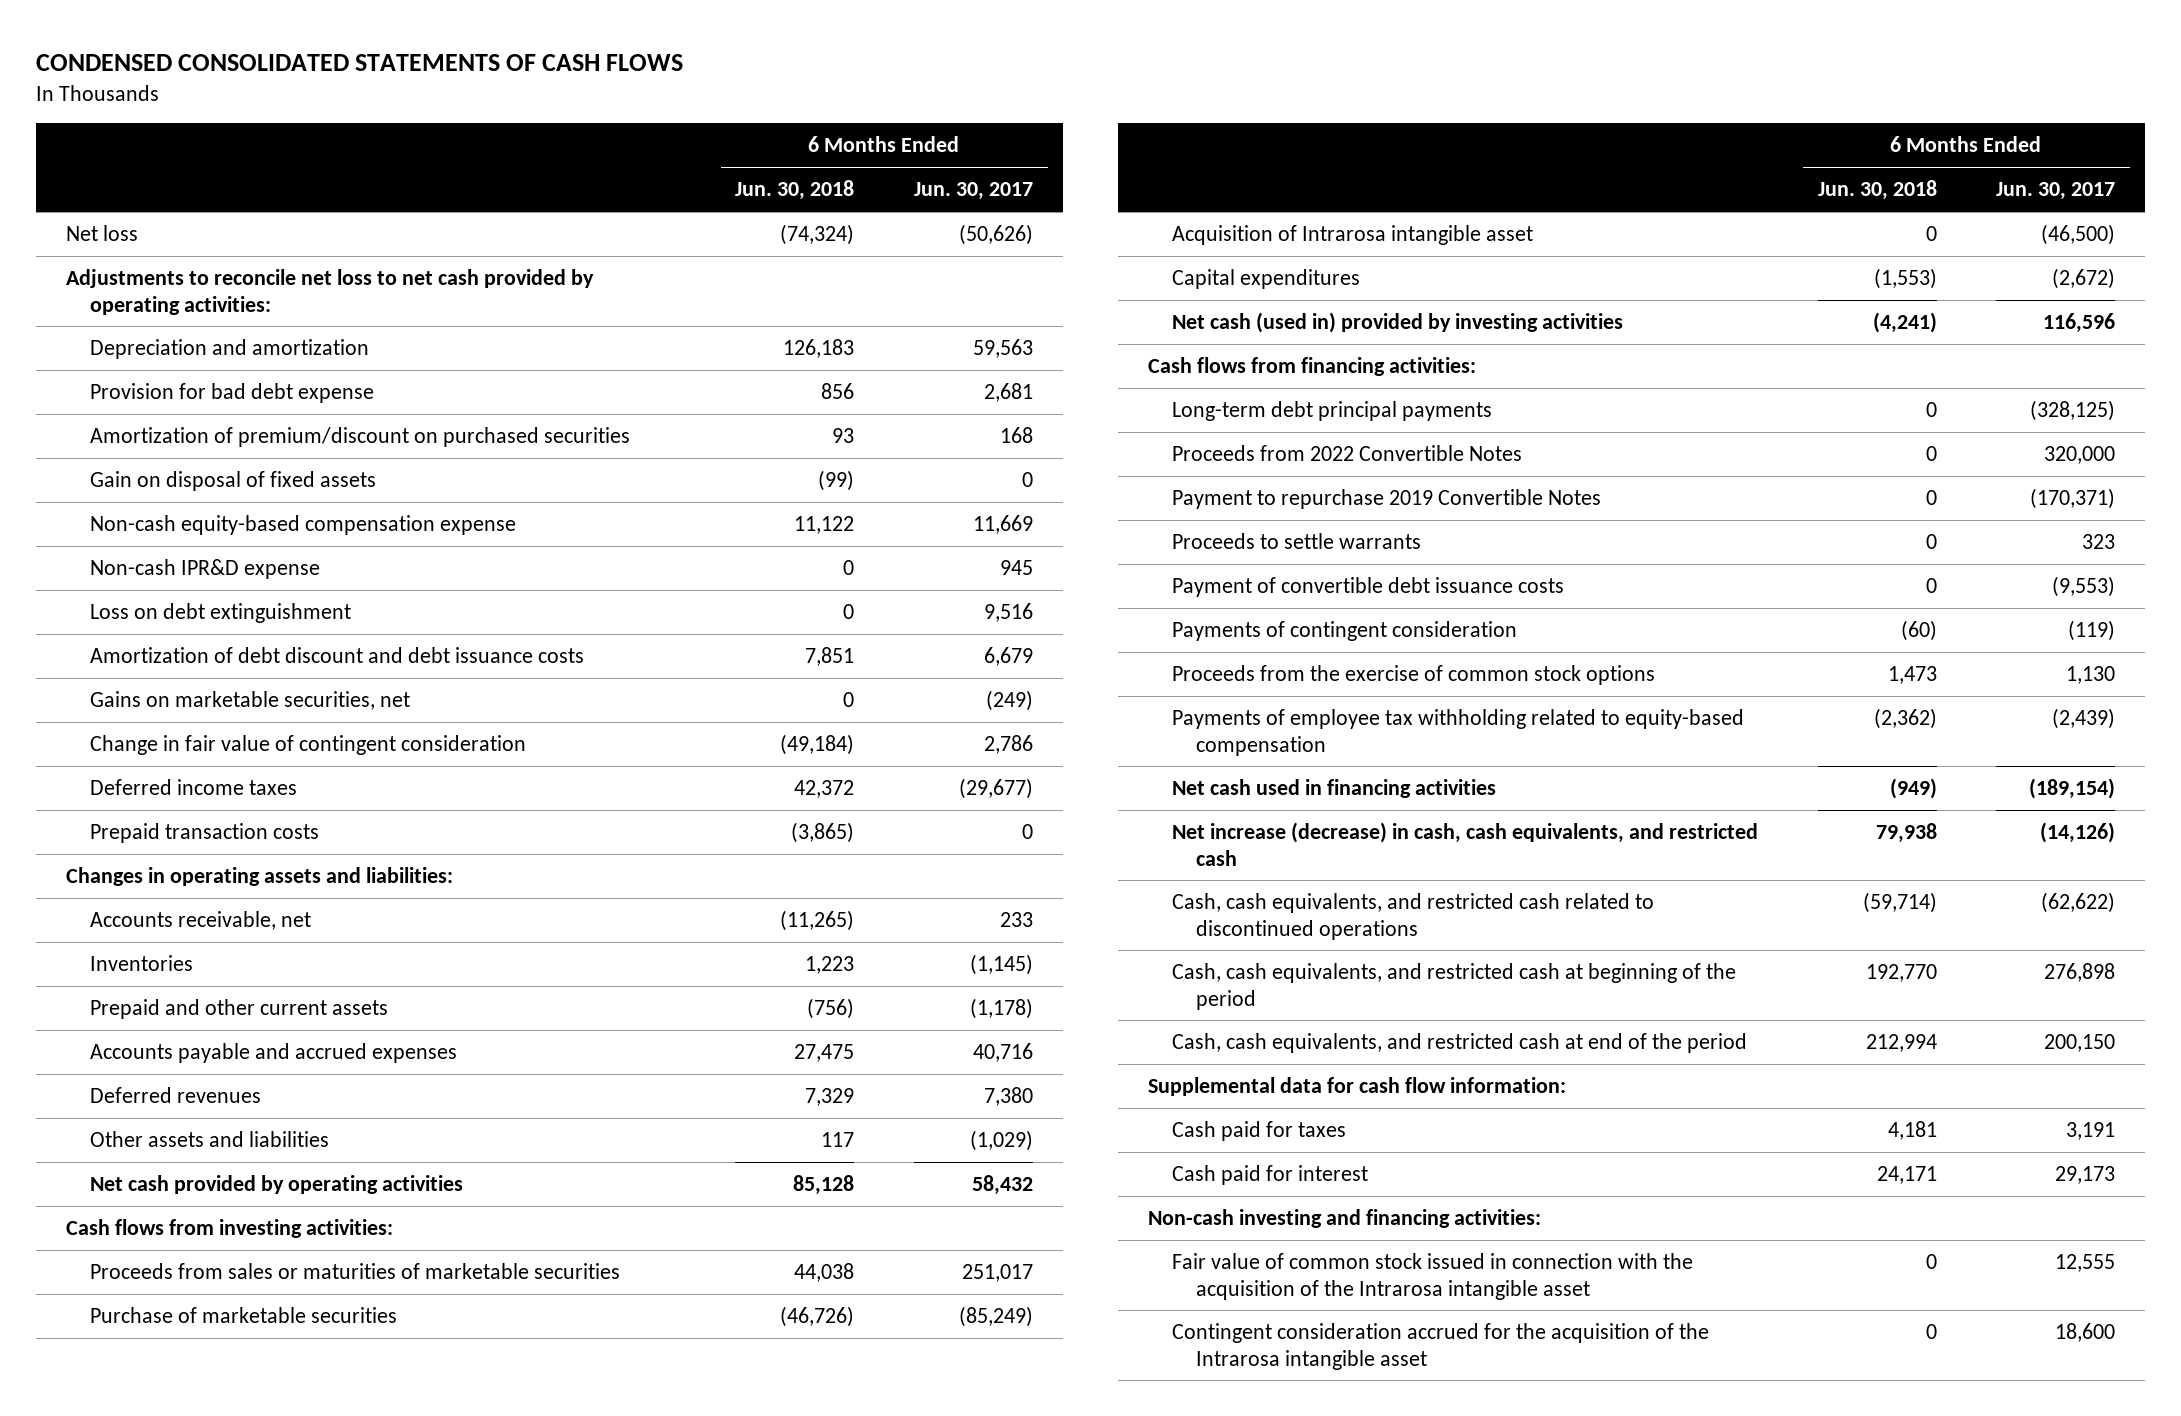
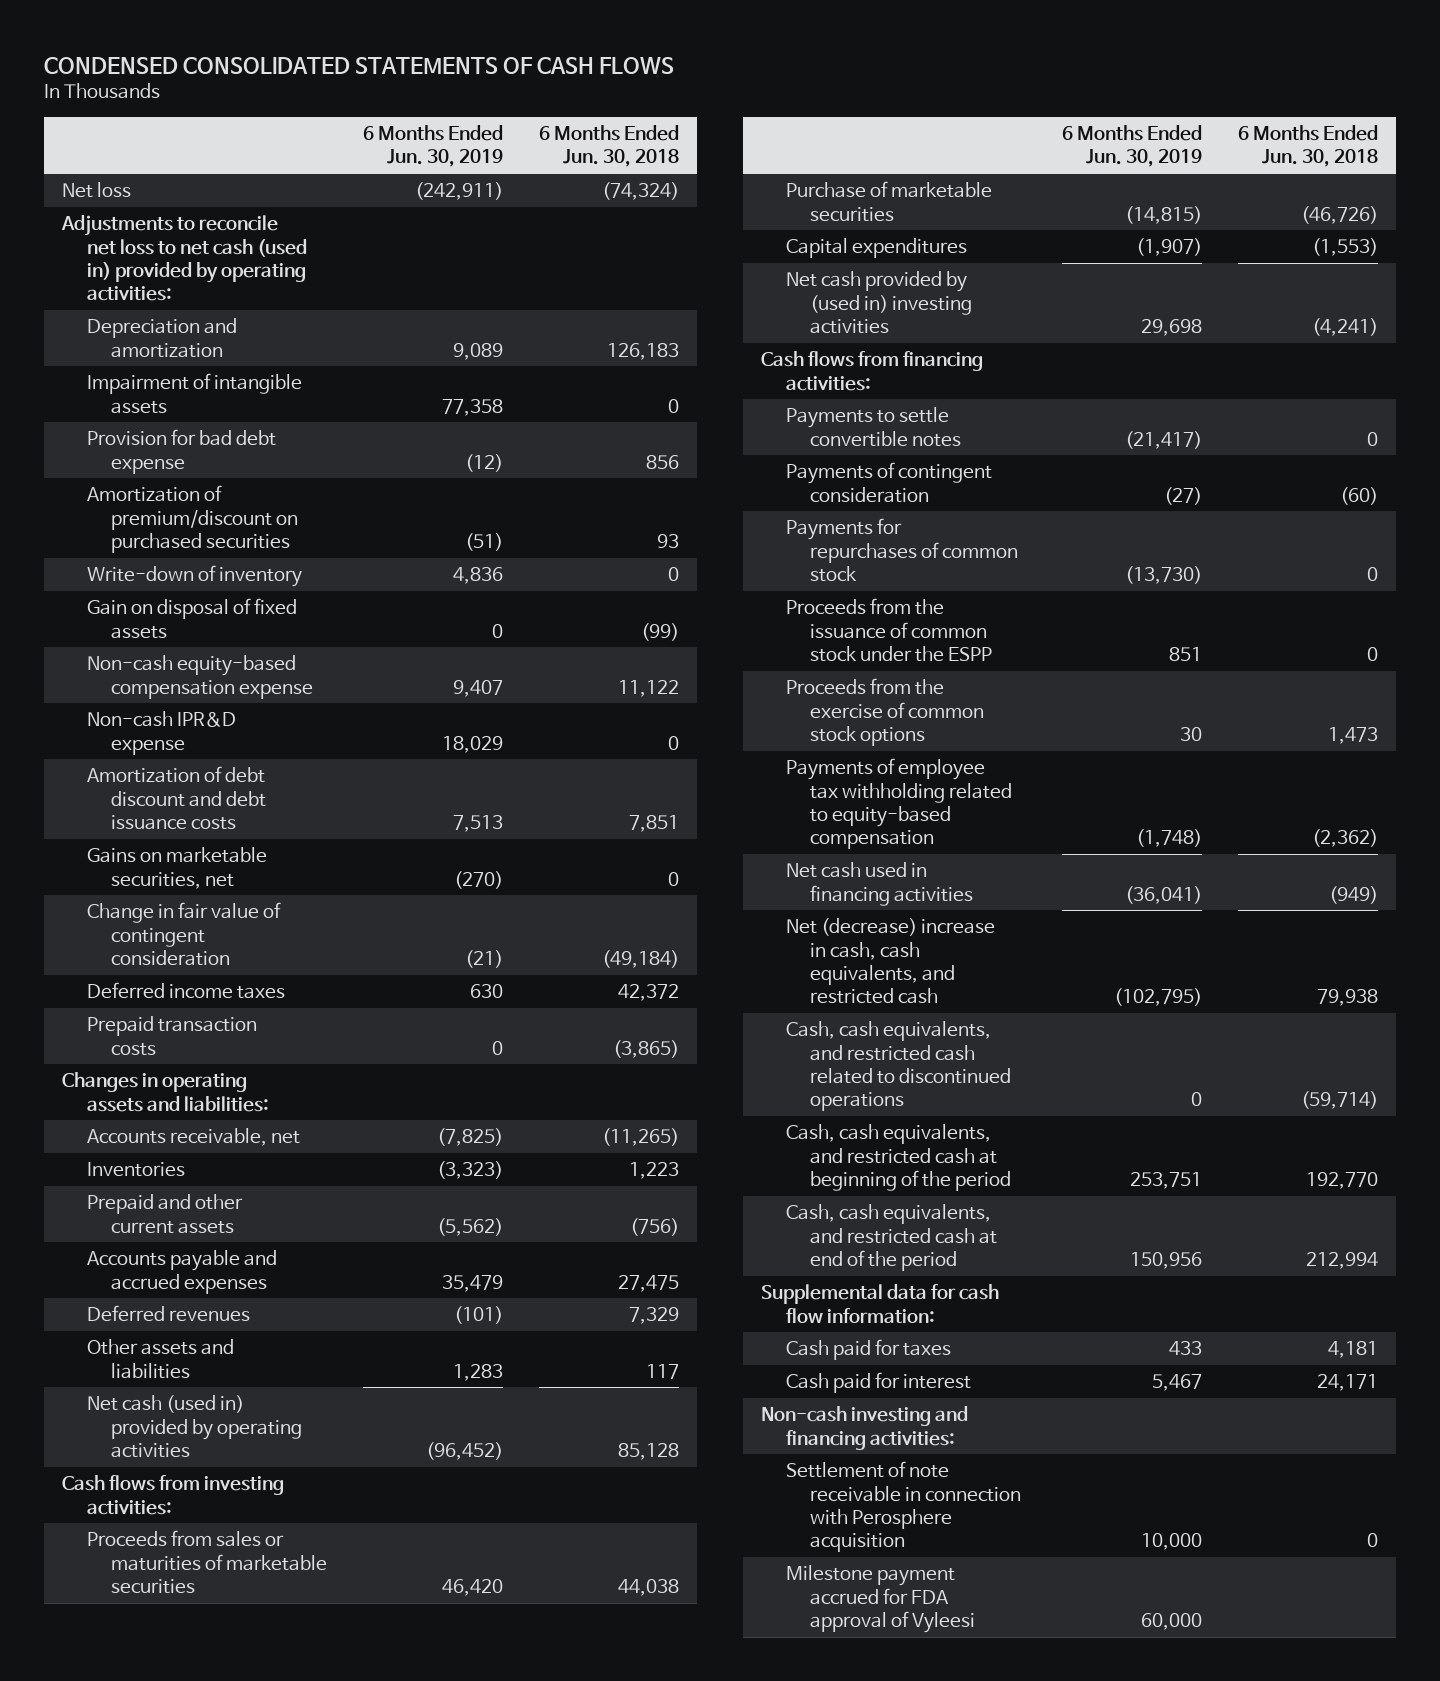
[913,182,1033,201] Jun. 30, 2017 -> none
none -> [363,124,504,168] 6 Months Ended Jun. 30, 2019
[65,269,594,315] Adjustments to reconcile net loss to net cash provided by operating activities: -> [61,215,307,302] Adjustments to reconcile net loss to net cash (used in) provided by operating activities:
none -> [86,373,302,414] Impairment of intangible assets
none -> [86,565,302,588] Write-down of inventory
[89,603,351,624] Loss on debt extinguishment -> none
[89,1175,463,1195] Net cash provided by operating activities -> [86,1395,303,1459] Net cash (used in) provided by operating activities
[1172,225,1534,246] Acquisition of Intrarosa intangible asset -> none
[1172,312,1624,334] Net cash (used in) provided by investing activities -> [785,271,973,335] Net cash provided by (used in) investing activities
[1172,401,1493,422] Long-term debt principal payments -> none
[1172,445,1523,462] Proceeds from 2022 Convertible Notes -> none
[1172,533,1422,550] Proceeds to settle warrants -> none
[1172,577,1565,598] Payment of convertible debt issuance costs -> none
[1172,489,1602,510] Payment to repurchase 2019 Convertible Notes -> [785,407,962,447] Payments to settle convertible notes
none -> [785,518,1019,583] Payments for repurchases of common stock
none -> [785,598,993,663] Proceeds from the issuance of common stock under the ESPP
[1172,822,1759,866] Net increase (decrease) in cash, cash equivalents, and restricted cash -> [785,918,995,1005] Net (decrease) increase in cash, cash equivalents, and restricted cash
[1172,1253,1694,1300] Fair value of common stock issued in connection with the acquisition of the Intrarosa intangible asset -> none
[1172,1323,1710,1370] Contingent consideration accrued for the acquisition of the Intrarosa intangible asset -> none
none -> [785,1461,1022,1553] Settlement of note receivable in connection with Perosphere acquisition
none -> [785,1565,976,1634] Milestone payment accrued for FDA approval of Vyleesi

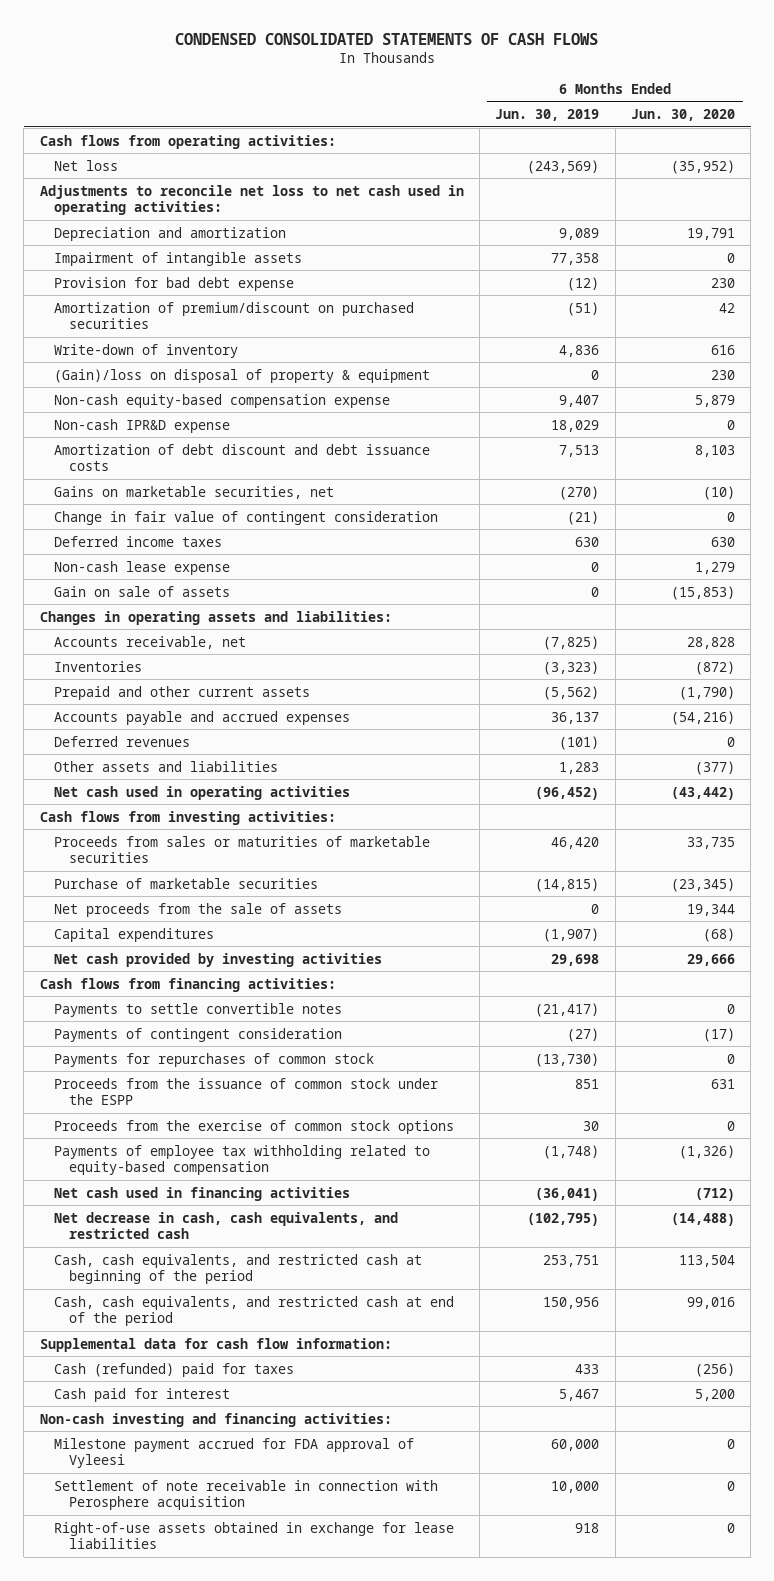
[538,124,679,168] 6 Months Ended Jun. 30, 2018 -> none
none -> [630,109,735,122] Jun. 30, 2020
none -> [39,134,336,149] Cash flows from operating activities:
[415,182,504,201] (242,911) -> [527,159,600,174] (243,569)
[61,215,307,302] Adjustments to reconcile net loss to net cash (used in) provided by operating activities: -> [39,184,464,216] Adjustments to reconcile net loss to net cash used in operating activities:
[86,598,297,639] Gain on disposal of fixed assets -> none
none -> [54,368,431,383] (Gain)/loss on disposal of property & equipment
[86,1016,257,1056] Prepaid transaction costs -> none
none -> [54,560,231,575] Non-cash lease expense
none -> [54,585,231,597] Gain on sale of assets
[442,1274,504,1292] 35,479 -> [551,711,600,724] 36,137
[86,1395,303,1459] Net cash (used in) provided by operating activities -> [54,785,351,800] Net cash used in operating activities
none -> [54,902,343,917] Net proceeds from the sale of assets
[785,271,973,335] Net cash provided by (used in) investing activities -> [54,952,383,967] Net cash provided by investing activities
[785,1021,1012,1112] Cash, cash equivalents, and restricted cash related to discontinued operations -> none
[785,918,995,1005] Net (decrease) increase in cash, cash equivalents, and restricted cash -> [54,1211,399,1240] Net decrease in cash, cash equivalents, and restricted cash
[785,1339,951,1361] Cash paid for taxes -> [54,1362,295,1377] Cash (refunded) paid for taxes
[785,1461,1022,1553] Settlement of note receivable in connection with Perosphere acquisition -> [54,1479,439,1511] Settlement of note receivable in connection with Perosphere acquisition
none -> [54,1521,455,1550] Right-of-use assets obtained in exchange for lease liabilities

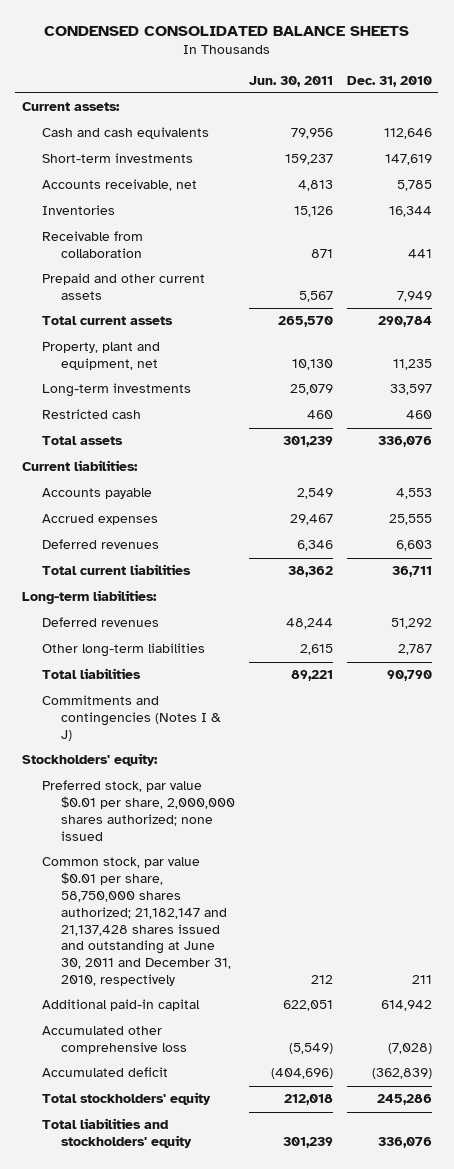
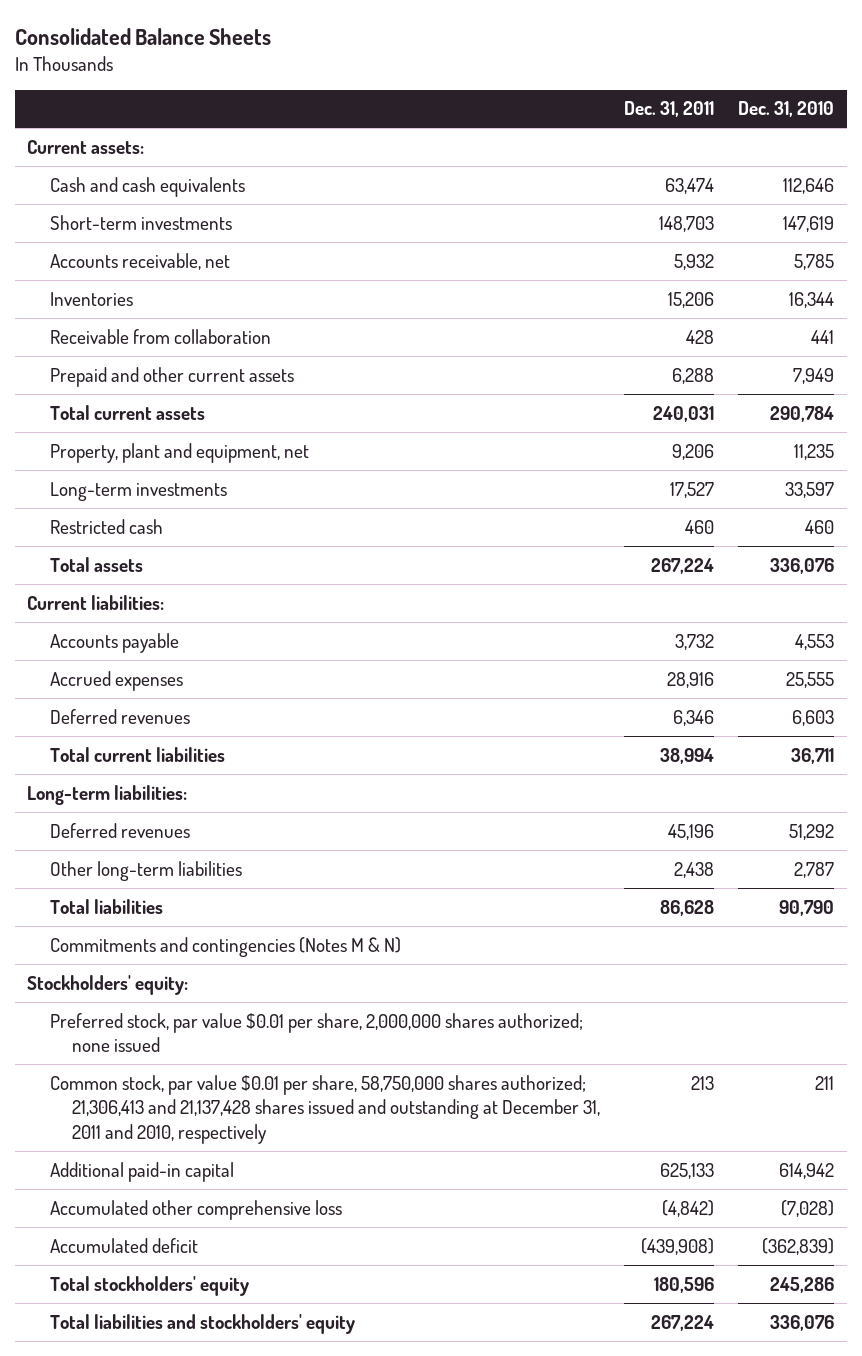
[43,25,409,36] CONDENSED CONSOLIDATED BALANCE SHEETS -> [15,27,272,45] Consolidated Balance Sheets
[248,75,333,87] Jun. 30, 2011 -> none
none -> [624,101,715,118] Dec. 31, 2011
[41,695,222,741] Commitments and contingencies (Notes I & J) -> [49,936,401,957] Commitments and contingencies (Notes M & N)
[41,857,232,987] Common stock, par value $0.01 per share, 58,750,000 shares authorized; 21,182,147 and 21,137,428 shares issued and outstanding at June 30, 2011 and December 31, 2010, respectively -> [49,1074,601,1144] Common stock, par value $0.01 per share, 58,750,000 shares authorized; 21,306,413 and 21,137,428 shares issued and outstanding at December 31, 2011 and 2010, respectively

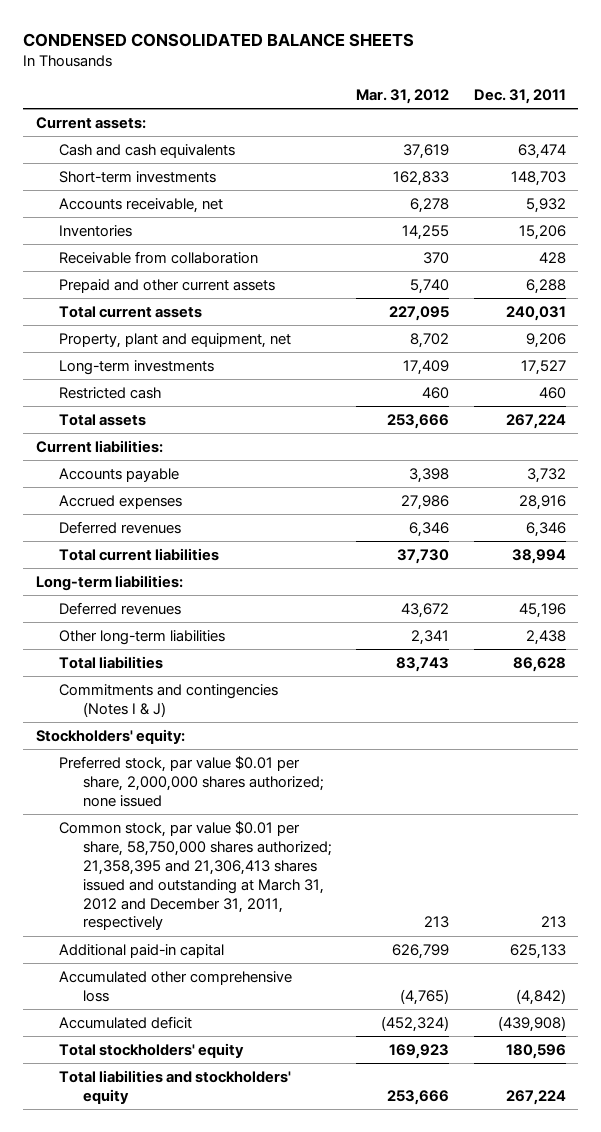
[15,27,272,45] Consolidated Balance Sheets -> [23,33,415,48] CONDENSED CONSOLIDATED BALANCE SHEETS
[738,101,835,118] Dec. 31, 2010 -> none
none -> [356,89,450,105] Mar. 31, 2012
[49,936,401,957] Commitments and contingencies (Notes M & N) -> [59,683,279,717] Commitments and contingencies (Notes I & J)
[49,1074,601,1144] Common stock, par value $0.01 per share, 58,750,000 shares authorized; 21,306,413 and 21,137,428 shares issued and outstanding at December 31, 2011 and 2010, respectively -> [59,820,332,931] Common stock, par value $0.01 per share, 58,750,000 shares authorized; 21,358,395 and 21,306,413 shares issued and outstanding at March 31, 2012 and December 31, 2011, respectively

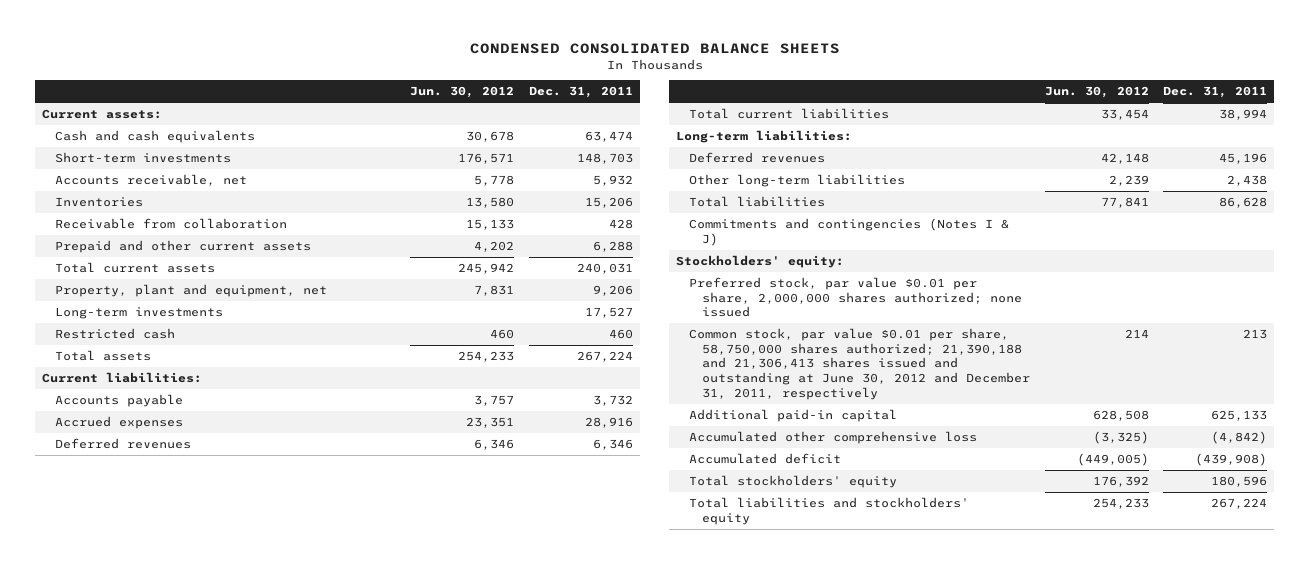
[356,89,450,105] Mar. 31, 2012 -> none
none -> [410,86,515,99] Jun. 30, 2012
[59,820,332,931] Common stock, par value $0.01 per share, 58,750,000 shares authorized; 21,358,395 and 21,306,413 shares issued and outstanding at March 31, 2012 and December 31, 2011, respectively -> [689,328,1031,400] Common stock, par value $0.01 per share, 58,750,000 shares authorized; 21,390,188 and 21,306,413 shares issued and outstanding at June 30, 2012 and December 31, 2011, respectively

